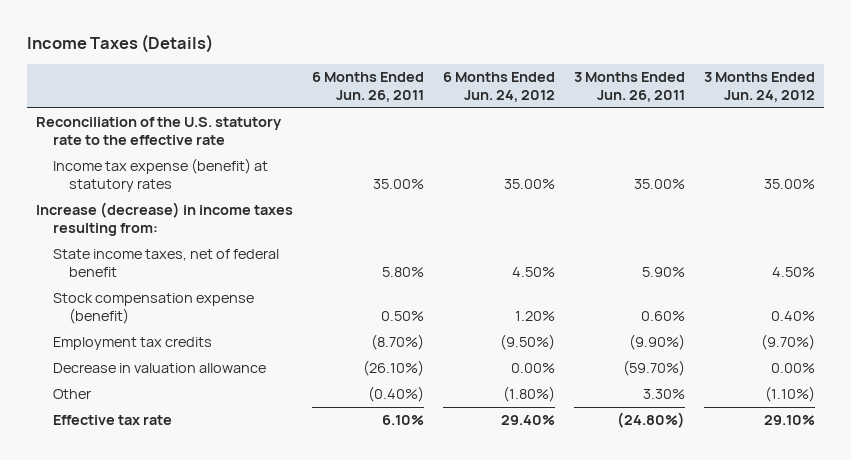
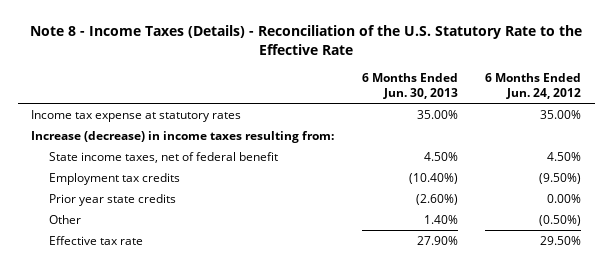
[26,34,213,54] Income Taxes (Details) -> [30,25,583,55] Note 8 - Income Taxes (Details) - Reconciliation of the U.S. Statutory Rate to the Effective Rate
[312,71,425,103] 6 Months Ended Jun. 26, 2011 -> none
[573,71,685,103] 3 Months Ended Jun. 26, 2011 -> none
[703,71,815,103] 3 Months Ended Jun. 24, 2012 -> none
none -> [361,72,458,99] 6 Months Ended Jun. 30, 2013
[36,117,283,146] Reconciliation of the U.S. statutory rate to the effective rate -> none
[52,158,268,193] Income tax expense (benefit) at statutory rates -> [31,109,242,122] Income tax expense at statutory rates
[52,293,254,325] Stock compensation expense (benefit) -> none
[52,363,266,374] Decrease in valuation allowance -> none
none -> [49,193,177,206] Prior year state credits
[502,386,555,403] (1.80%) -> [539,214,582,226] (0.50%)
[500,415,555,426] 29.40% -> [540,235,582,245] 29.50%

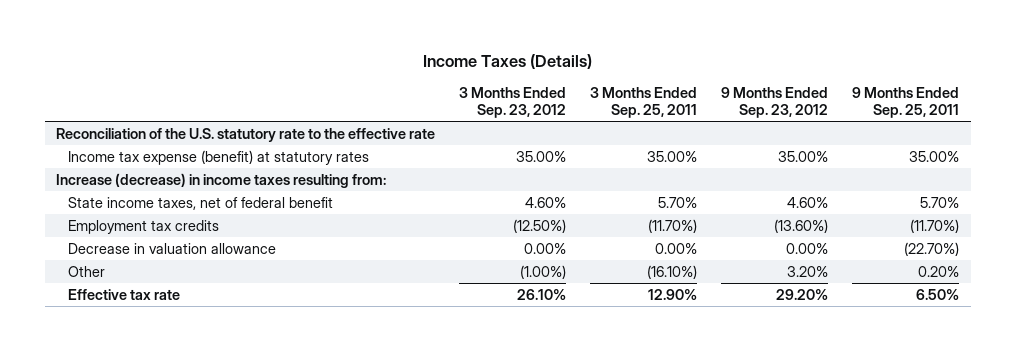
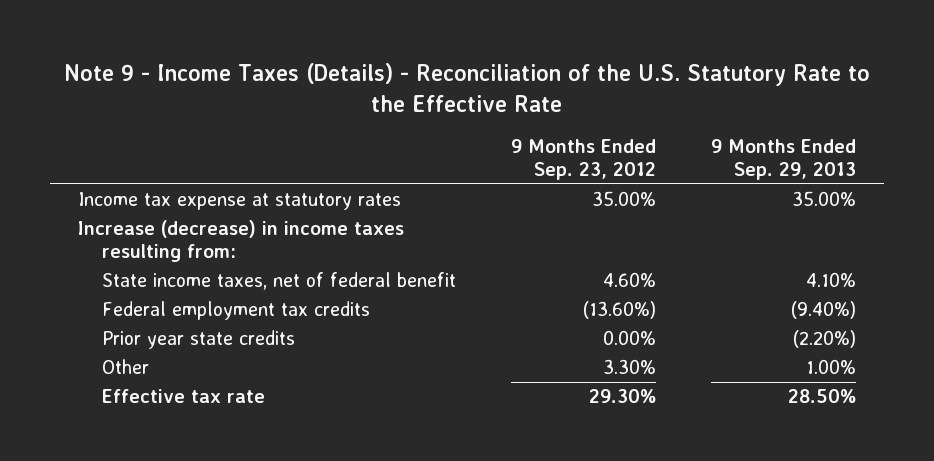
[422,53,592,69] Income Taxes (Details) -> [63,63,870,112] Note 9 - Income Taxes (Details) - Reconciliation of the U.S. Statutory Rate to the Effective Rate
[459,86,567,119] 3 Months Ended Sep. 23, 2012 -> none
[590,86,698,119] 3 Months Ended Sep. 25, 2011 -> none
[851,86,959,119] 9 Months Ended Sep. 25, 2011 -> none
none -> [711,138,857,181] 9 Months Ended Sep. 29, 2013
[56,127,436,142] Reconciliation of the U.S. statutory rate to the effective rate -> none
[68,149,370,165] Income tax expense (benefit) at statutory rates -> [77,192,401,211] Income tax expense at statutory rates
[68,242,277,254] Decrease in valuation allowance -> none
[68,219,220,234] Employment tax credits -> [102,301,371,321] Federal employment tax credits
none -> [102,330,296,350] Prior year state credits
[786,265,828,277] 3.20% -> [603,359,657,375] 3.30%
[775,288,828,300] 29.20% -> [589,389,657,404] 29.30%

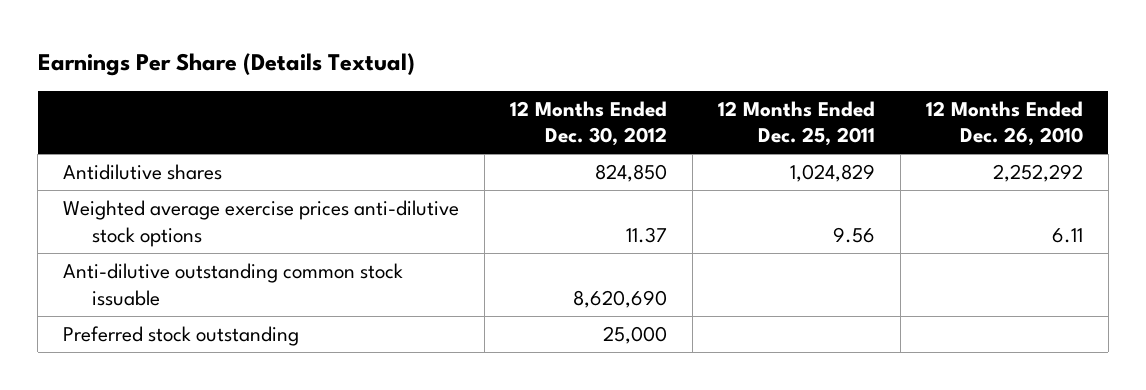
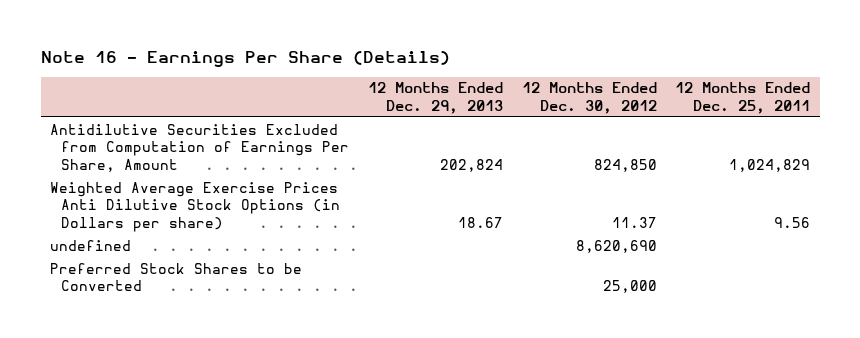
[37,52,415,76] Earnings Per Share (Details Textual) -> [40,50,450,67] Note 16 - Earnings Per Share (Details)
[925,100,1083,147] 12 Months Ended Dec. 26, 2010 -> none
none -> [367,82,503,114] 12 Months Ended Dec. 29, 2013
[62,163,222,180] Antidilutive shares -> [50,123,350,172] Antidilutive Securities Excluded from Computation of Earnings Per Share, Amount
[62,199,459,247] Weighted average exercise prices anti-dilutive stock options -> [50,181,341,232] Weighted Average Exercise Prices Anti Dilutive Stock Options (in Dollars per share)
[62,262,403,306] Anti-dilutive outstanding common stock issuable -> [50,239,132,251] undefined
[62,325,299,346] Preferred stock outstanding -> [50,262,303,292] Preferred Stock Shares to be Converted

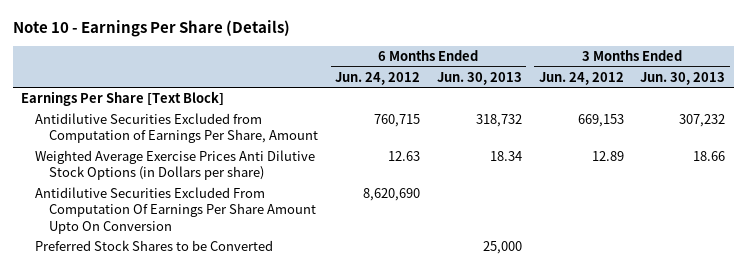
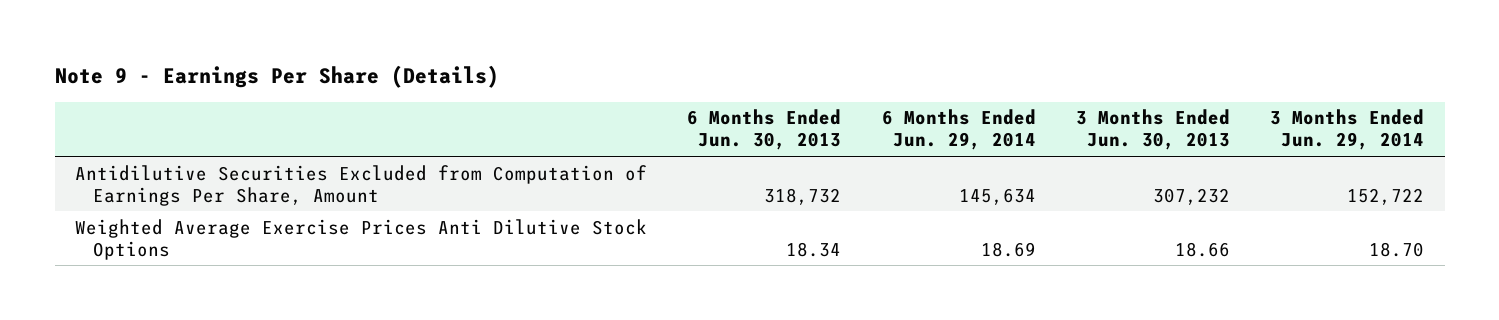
[13,20,291,38] Note 10 - Earnings Per Share (Details) -> [54,65,499,89] Note 9 - Earnings Per Share (Details)
[335,71,421,85] Jun. 24, 2012 -> none
[538,71,624,85] Jun. 24, 2012 -> none
none -> [881,109,1036,151] 6 Months Ended Jun. 29, 2014
none -> [1270,109,1425,151] 3 Months Ended Jun. 29, 2014
[21,91,225,107] Earnings Per Share [Text Block] -> none
[35,187,317,234] Antidilutive Securities Excluded From Computation Of Earnings Per Share Amount Upto On Conversion -> none
[35,240,274,252] Preferred Stock Shares to be Converted -> none
[35,150,316,181] Weighted Average Exercise Prices Anti Dilutive Stock Options (in Dollars per share) -> [74,218,647,260] Weighted Average Exercise Prices Anti Dilutive Stock Options

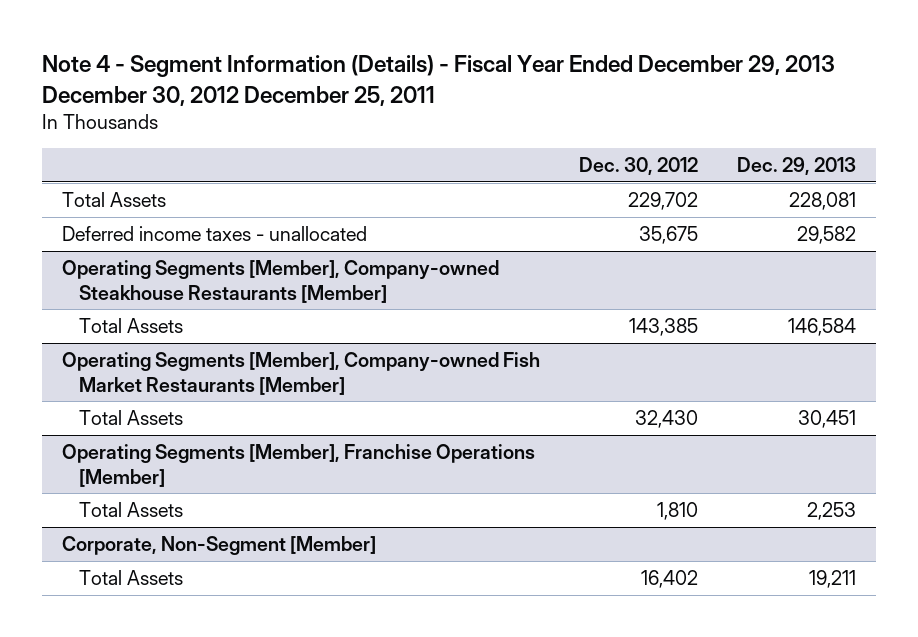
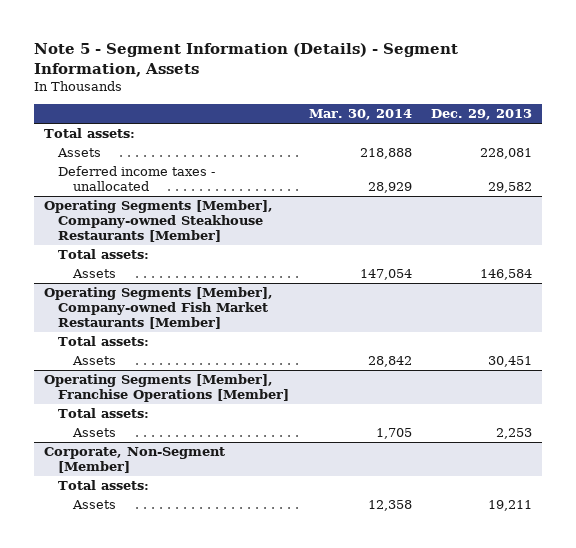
[42,55,836,106] Note 4 - Segment Information (Details) - Fiscal Year Ended December 29, 2013 December 30, 2012 December 25, 2011 -> [34,43,459,78] Note 5 - Segment Information (Details) - Segment Information, Assets
[578,157,698,176] Dec. 30, 2012 -> none
none -> [308,109,412,121] Mar. 30, 2014
none -> [43,128,135,139] Total assets:
[61,191,166,207] Total Assets -> [57,148,102,158] Assets
none -> [58,249,150,260] Total assets:
[79,317,184,333] Total Assets -> [72,269,117,279] Assets
none -> [58,336,150,347] Total assets:
[79,409,184,425] Total Assets -> [72,356,117,366] Assets
none -> [58,408,150,419] Total assets:
[79,501,184,517] Total Assets -> [72,428,117,438] Assets
none -> [58,480,150,491] Total assets:
[79,569,184,585] Total Assets -> [72,500,117,510] Assets

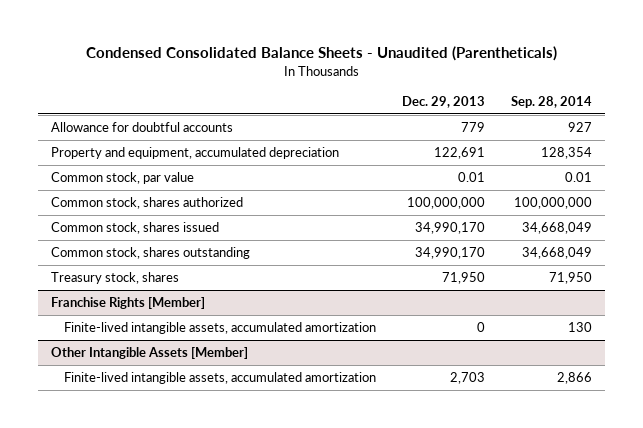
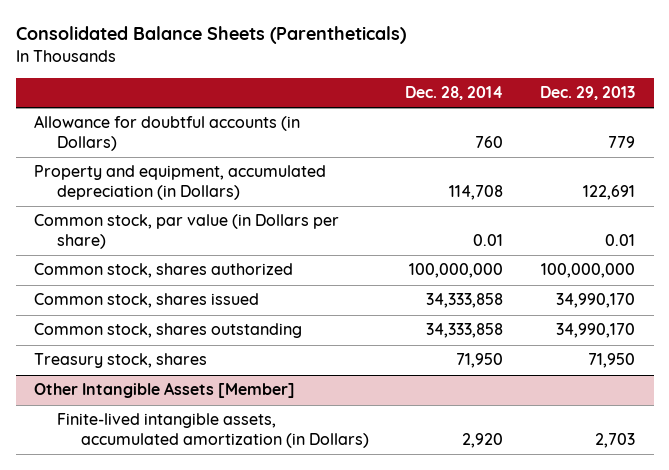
[85,46,557,62] Condensed Consolidated Balance Sheets - Unaudited (Parentheticals) -> [15,26,406,45] Consolidated Balance Sheets (Parentheticals)
[511,95,593,108] Sep. 28, 2014 -> none
none -> [405,86,504,101] Dec. 28, 2014
[51,122,234,133] Allowance for doubtful accounts -> [34,115,301,152] Allowance for doubtful accounts (in Dollars)
[51,147,340,160] Property and equipment, accumulated depreciation -> [34,165,327,201] Property and equipment, accumulated depreciation (in Dollars)
[51,172,195,185] Common stock, par value -> [34,214,340,250] Common stock, par value (in Dollars per share)
[51,297,206,310] Franchise Rights [Member] -> none
[63,322,376,335] Finite-lived intangible assets, accumulated amortization -> none
[63,372,376,385] Finite-lived intangible assets, accumulated amortization -> [57,413,369,449] Finite-lived intangible assets, accumulated amortization (in Dollars)

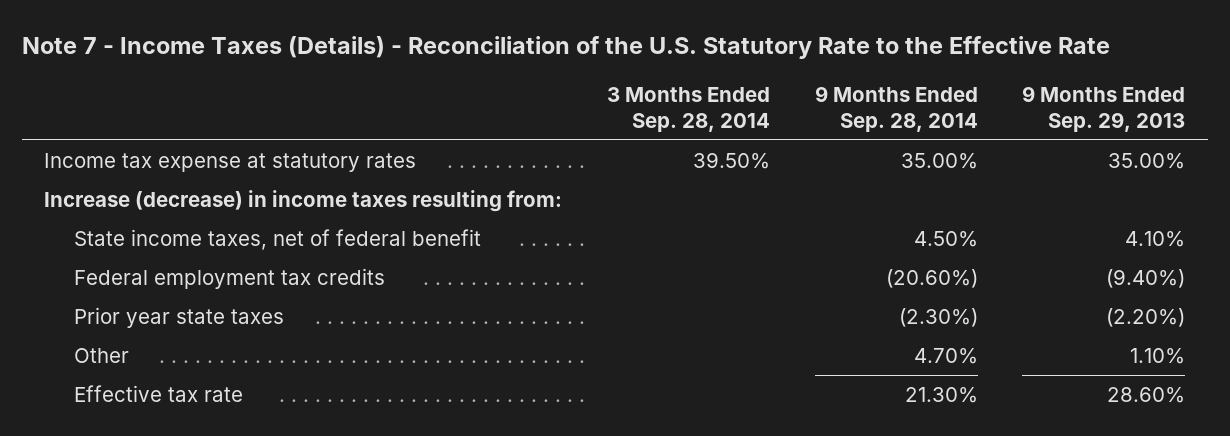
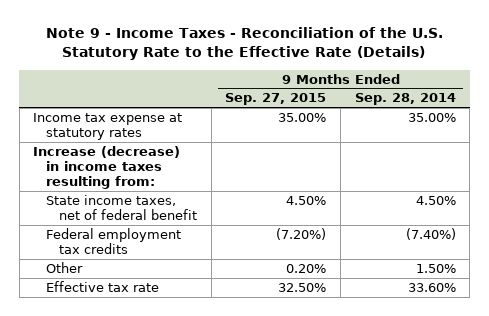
[22,36,1111,60] Note 7 - Income Taxes (Details) - Reconciliation of the U.S. Statutory Rate to the Effective Rate -> [46,27,444,61] Note 9 - Income Taxes - Reconciliation of the U.S. Statutory Rate to the Effective Rate (Details)
[607,86,771,132] 3 Months Ended Sep. 28, 2014 -> none
[1022,85,1186,132] 9 Months Ended Sep. 29, 2013 -> none
none -> [225,93,327,106] Sep. 27, 2015
[73,307,284,329] Prior year state taxes -> none
[885,269,978,289] (20.60%) -> [405,227,456,240] (7.40%)
[913,348,978,365] 4.70% -> [415,263,456,273] 1.50%
[904,387,978,404] 21.30% -> [407,282,456,292] 33.60%

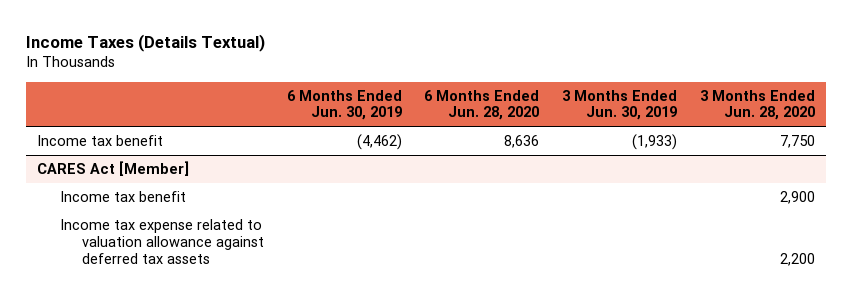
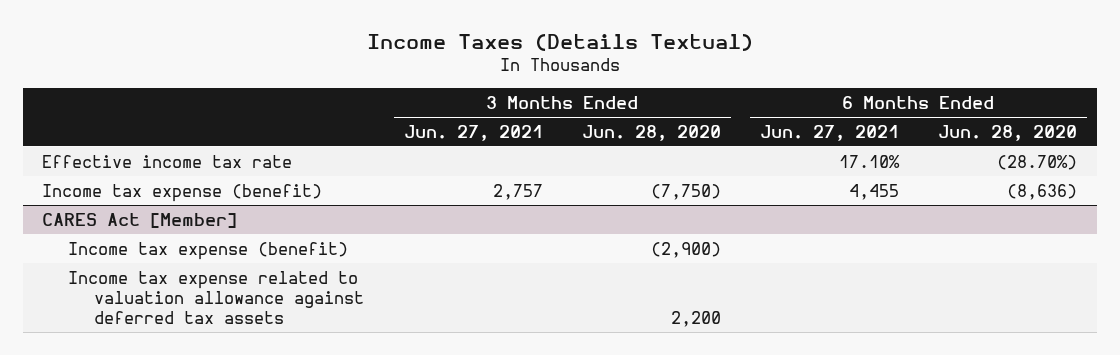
[286,89,402,121] 6 Months Ended Jun. 30, 2019 -> none
[562,89,678,121] 3 Months Ended Jun. 30, 2019 -> none
none -> [403,124,543,141] Jun. 27, 2021
none -> [759,124,899,141] Jun. 27, 2021
none -> [42,154,293,168] Effective income tax rate
[37,135,164,147] Income tax benefit -> [42,183,323,202] Income tax expense (benefit)
[504,135,540,149] 8,636 -> [1007,183,1078,200] (8,636)
[779,135,815,149] 7,750 -> [650,183,721,200] (7,750)
[59,191,186,203] Income tax benefit -> [68,241,349,260] Income tax expense (benefit)
[779,191,815,205] 2,900 -> [650,241,721,258] (2,900)

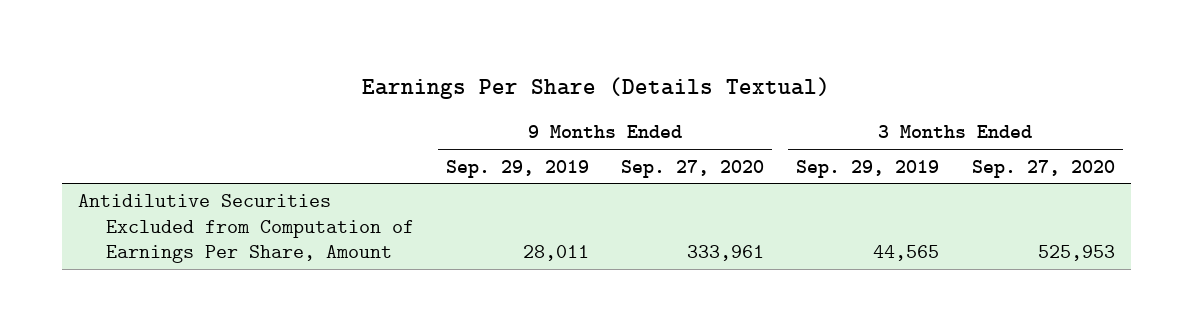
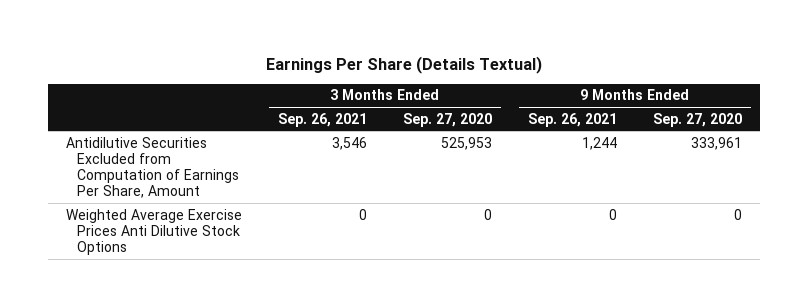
[446,159,590,178] Sep. 29, 2019 -> none
[796,159,940,178] Sep. 29, 2019 -> none
none -> [278,112,368,127] Sep. 26, 2021
none -> [527,112,617,127] Sep. 26, 2021
none -> [66,208,243,255] Weighted Average Exercise Prices Anti Dilutive Stock Options

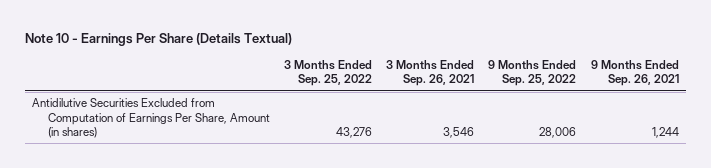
[266,55,543,74] Earnings Per Share (Details Textual) -> [25,32,293,46] Note 10 - Earnings Per Share (Details Textual)
[403,112,493,127] Sep. 27, 2020 -> none
[652,112,742,127] Sep. 27, 2020 -> none
none -> [284,60,373,87] 3 Months Ended Sep. 25, 2022
none -> [488,60,577,87] 9 Months Ended Sep. 25, 2022
[66,208,243,255] Weighted Average Exercise Prices Anti Dilutive Stock Options -> none
[66,136,239,198] Antidilutive Securities Excluded from Computation of Earnings Per Share, Amount -> [32,98,270,138] Antidilutive Securities Excluded from Computation of Earnings Per Share, Amount (in shares)

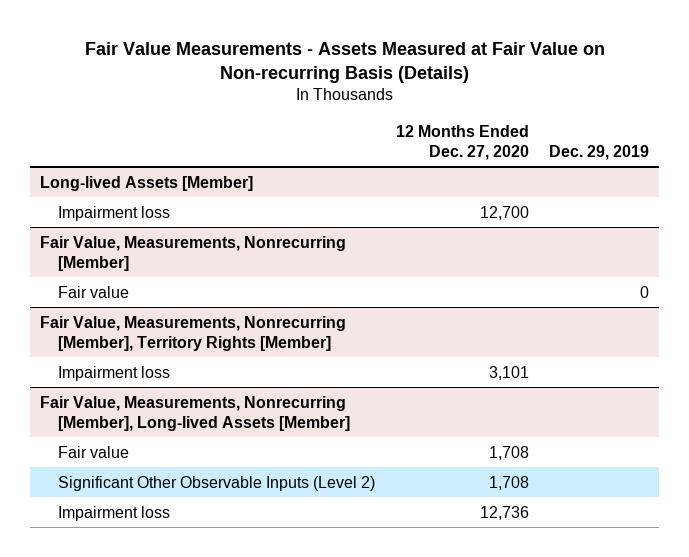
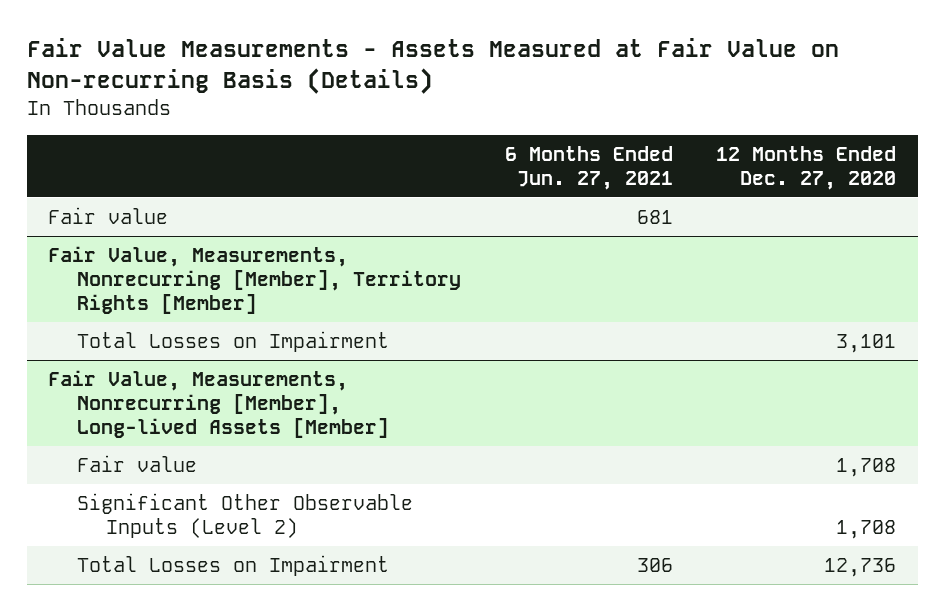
[548,144,649,160] Dec. 29, 2019 -> none
none -> [504,145,673,190] 6 Months Ended Jun. 27, 2021
[40,175,254,191] Long-lived Assets [Member] -> none
[58,205,171,221] Impairment loss -> none
[40,235,347,271] Fair Value, Measurements, Nonrecurring [Member] -> none
[58,365,171,381] Impairment loss -> [77,331,390,353] Total Losses on Impairment
[58,505,171,521] Impairment loss -> [77,555,390,577] Total Losses on Impairment

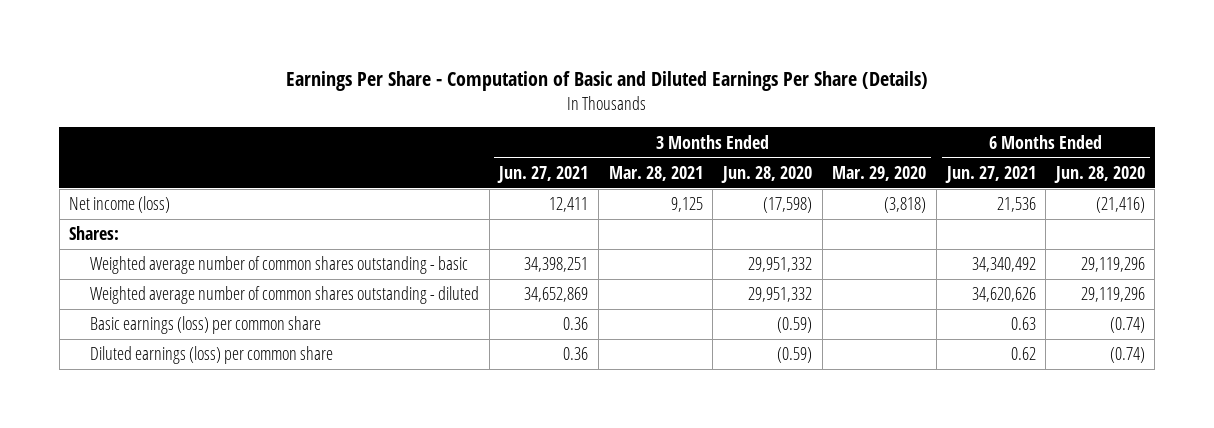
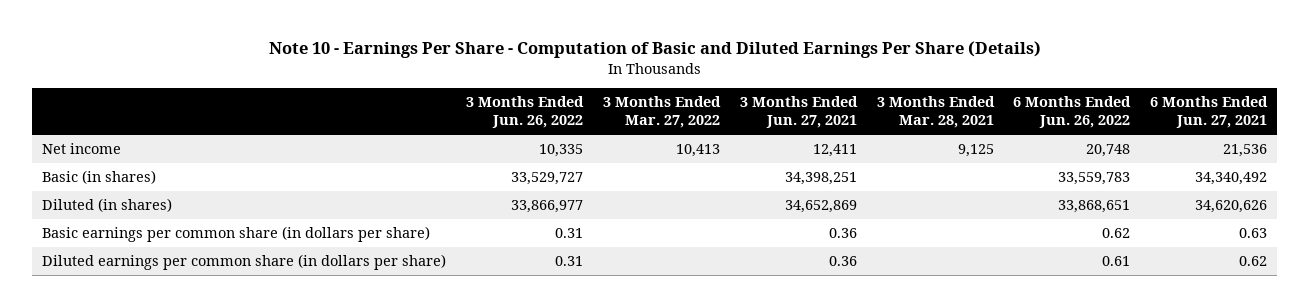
[286,71,929,92] Earnings Per Share - Computation of Basic and Diluted Earnings Per Share (Details) -> [268,41,1041,59] Note 10 - Earnings Per Share - Computation of Basic and Diluted Earnings Per Share (Details)
[721,165,813,183] Jun. 28, 2020 -> none
[832,165,927,181] Mar. 29, 2020 -> none
[1053,165,1145,183] Jun. 28, 2020 -> none
none -> [465,96,584,129] 3 Months Ended Jun. 26, 2022
none -> [602,96,721,129] 3 Months Ended Mar. 27, 2022
none -> [1013,96,1132,129] 6 Months Ended Jun. 26, 2022
[69,226,120,241] Shares: -> none
[69,196,171,214] Net income (loss) -> [42,143,122,155] Net income
[90,256,469,275] Weighted average number of common shares outstanding - basic -> [42,170,157,185] Basic (in shares)
[90,286,480,305] Weighted average number of common shares outstanding - diluted -> [42,198,173,213] Diluted (in shares)
[90,316,322,335] Basic earnings (loss) per common share -> [42,226,431,243] Basic earnings per common share (in dollars per share)
[90,346,334,365] Diluted earnings (loss) per common share -> [42,254,447,271] Diluted earnings per common share (in dollars per share)

